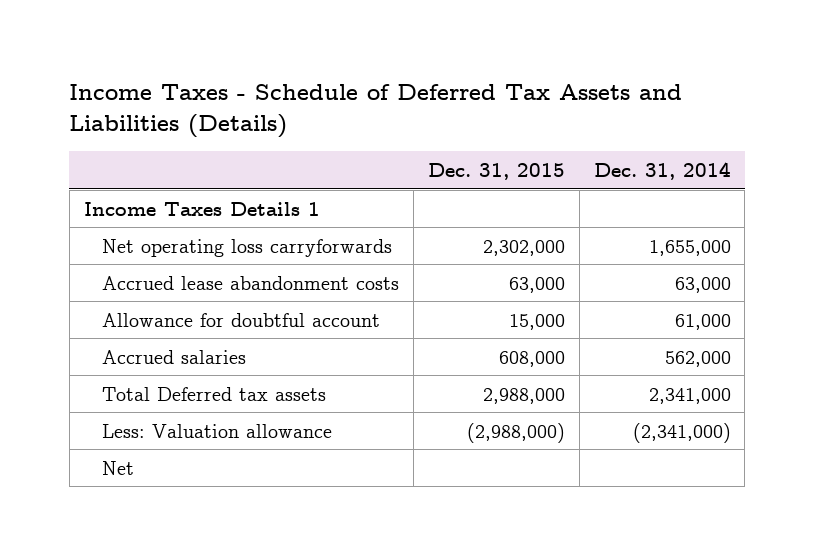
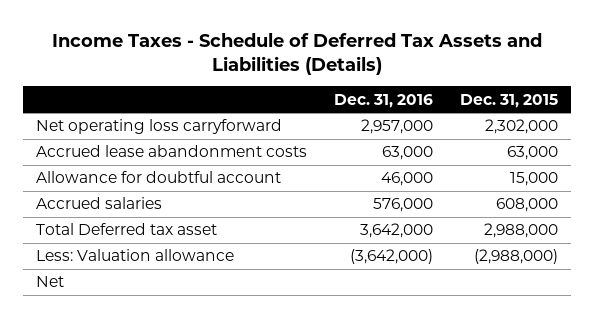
[593,161,731,180] Dec. 31, 2014 -> none
none -> [334,93,434,108] Dec. 31, 2016
[83,201,320,216] Income Taxes Details 1 -> none
[102,238,393,257] Net operating loss carryforwards -> [36,119,283,135] Net operating loss carryforward
[102,386,327,401] Total Deferred tax assets -> [36,223,218,236] Total Deferred tax asset

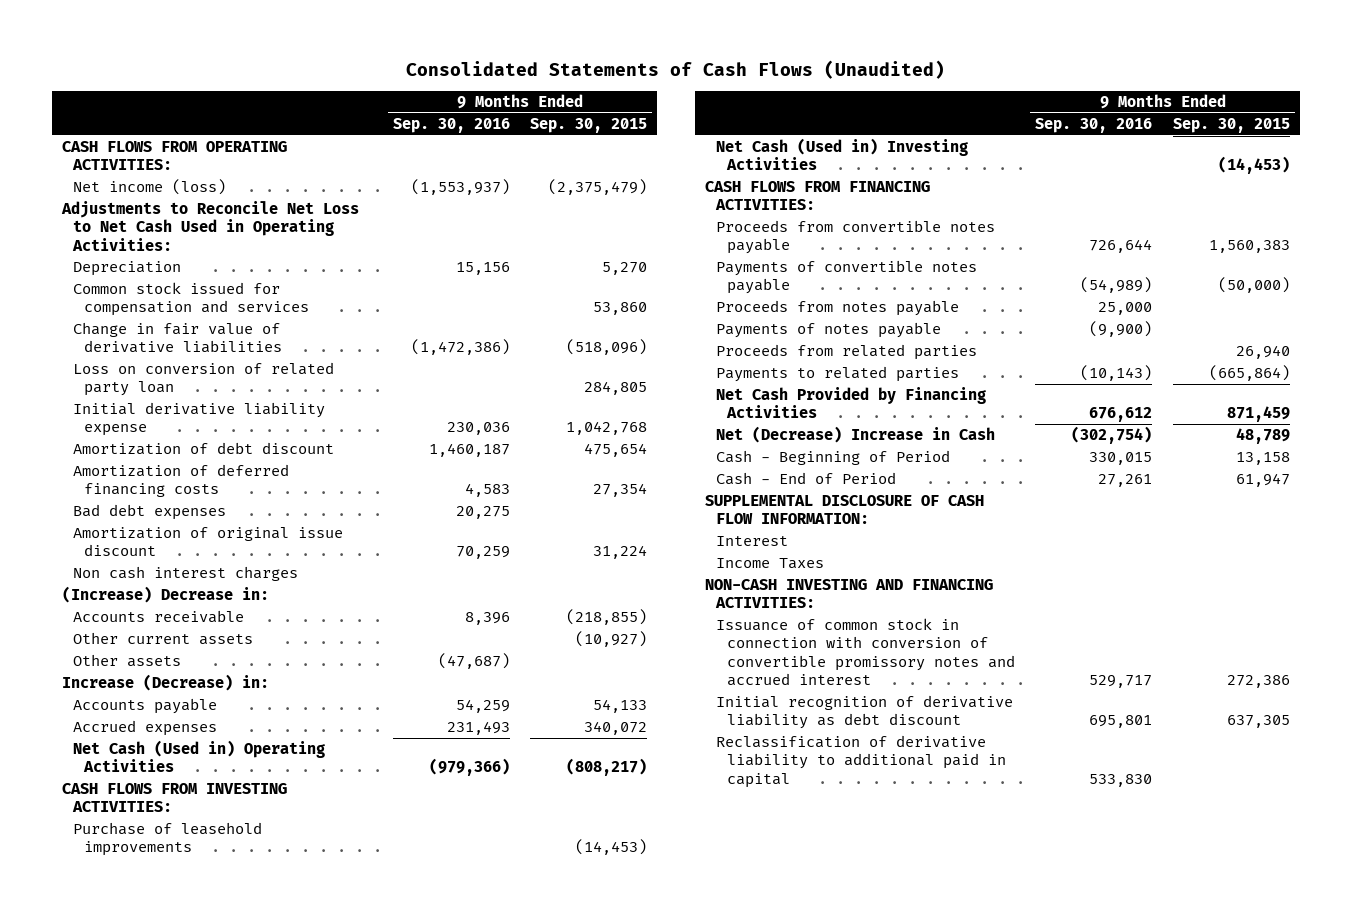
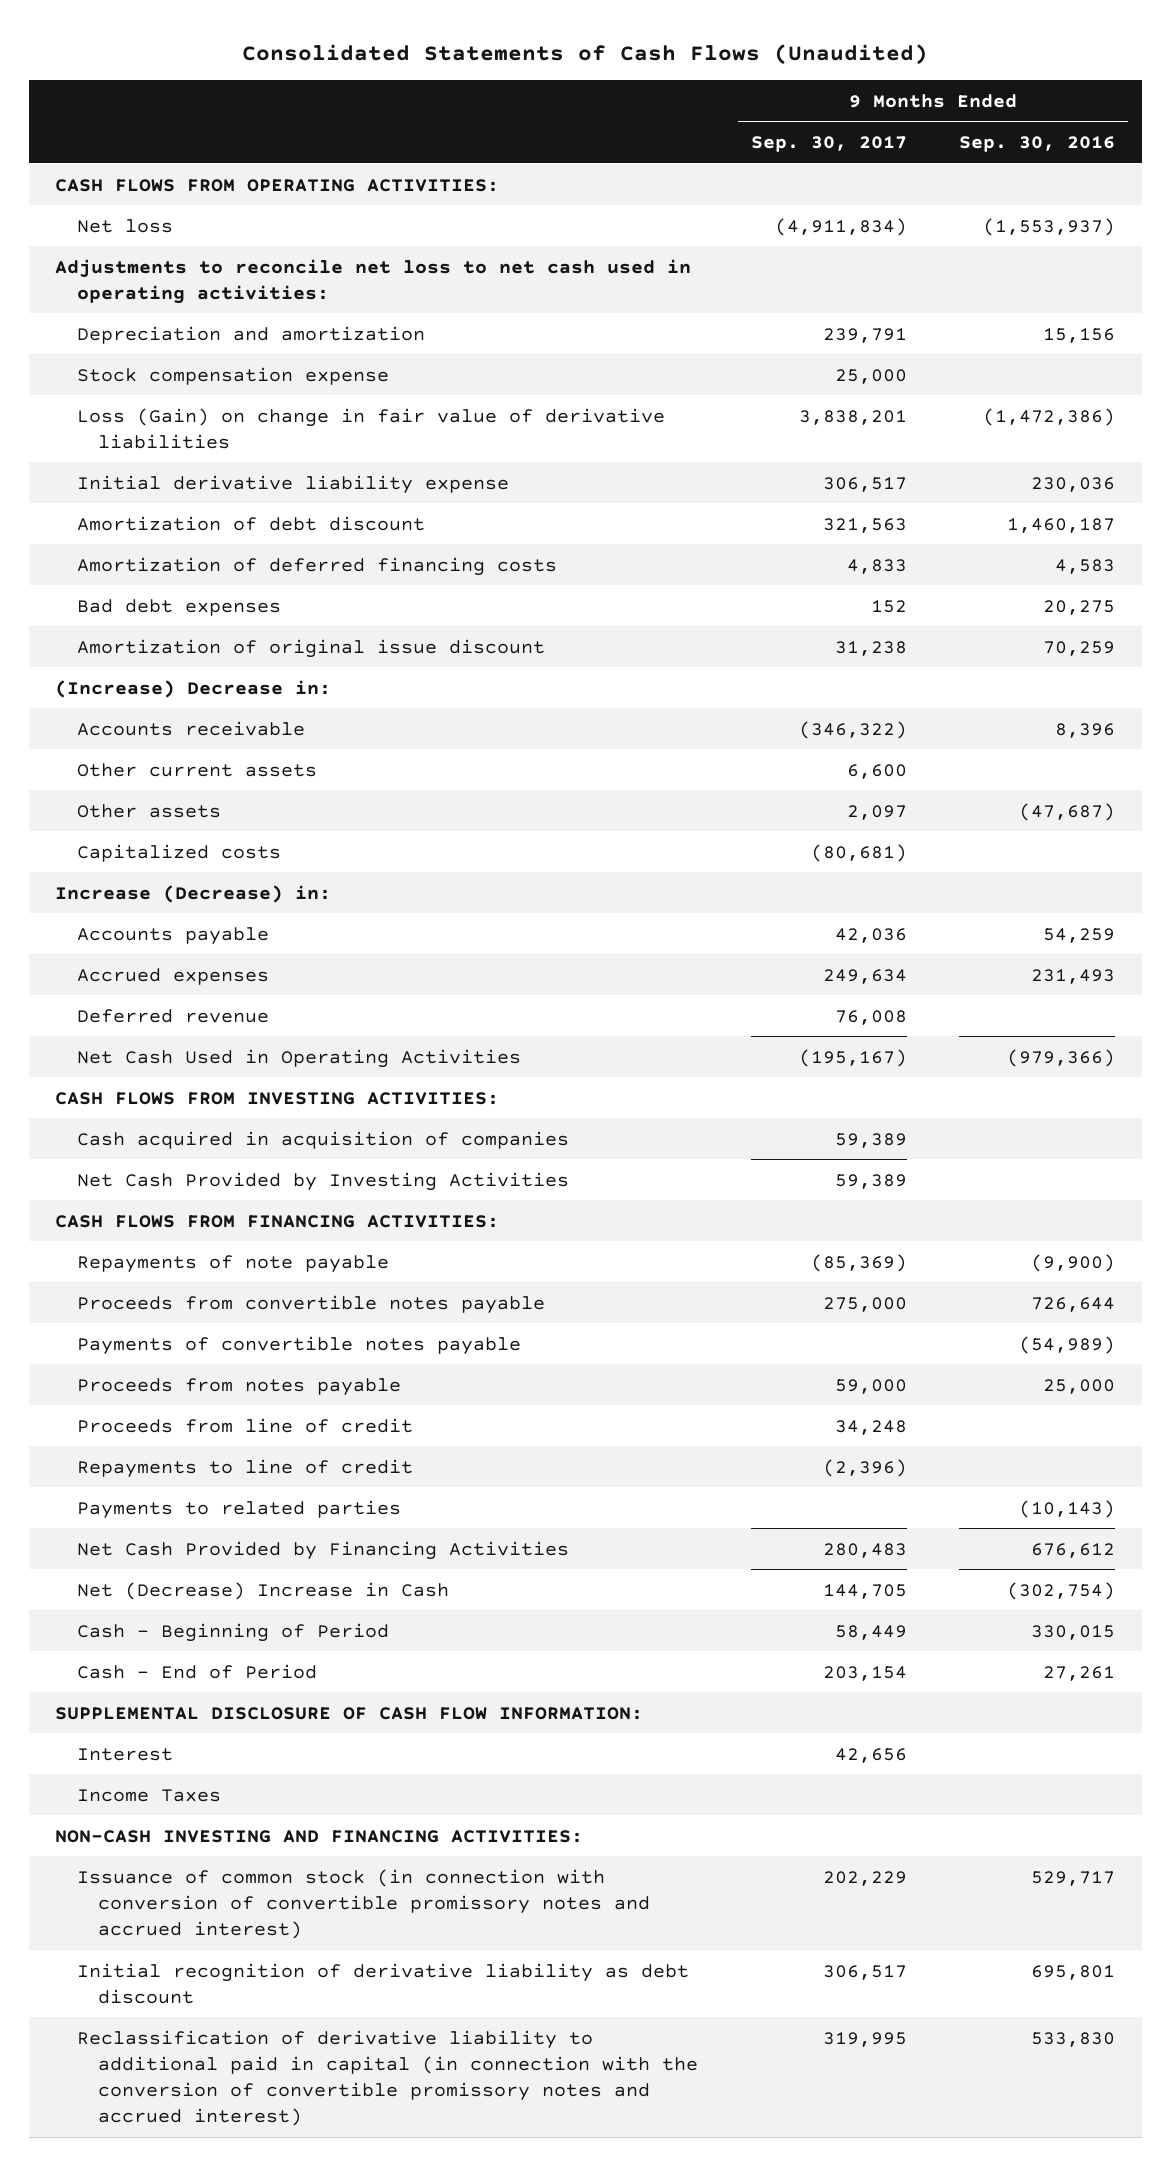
[530,118,648,134] Sep. 30, 2015 -> none
none -> [750,135,907,152] Sep. 30, 2017
[73,282,310,317] Common stock issued for compensation and services -> none
[73,362,335,397] Loss on conversion of related party loan -> none
[73,179,227,196] Net income (loss) -> [76,218,173,233] Net loss
[61,201,360,251] Adjustments to Reconcile Net Loss to Net Cash Used in Operating Activities: -> [54,258,691,304] Adjustments to reconcile net loss to net cash used in operating activities:
[73,261,182,277] Depreciation -> [76,325,425,344] Depreciation and amortization
none -> [76,366,389,385] Stock compensation expense
[73,322,283,354] Change in fair value of derivative liabilities -> [76,407,665,449] Loss (Gain) on change in fair value of derivative liabilities
[73,566,299,582] Non cash interest charges -> none
none -> [76,843,281,862] Capitalized costs
none -> [76,1008,269,1023] Deferred revenue
[73,740,326,773] Net Cash (Used in) Operating Activities -> [76,1048,521,1068] Net Cash Used in Operating Activities
[73,822,263,857] Purchase of leasehold improvements -> none
none -> [76,1130,569,1149] Cash acquired in acquisition of companies
[716,138,969,171] Net Cash (Used in) Investing Activities -> [76,1171,569,1191] Net Cash Provided by Investing Activities
none -> [76,1254,389,1273] Repayments of note payable
[716,322,942,339] Payments of notes payable -> none
[716,344,978,361] Proceeds from related parties -> none
none -> [76,1417,413,1433] Proceeds from line of credit
none -> [76,1458,413,1478] Repayments to line of credit
[716,618,1015,686] Issuance of common stock in connection with conversion of convertible promissory notes and accrued interest -> [76,1868,651,1939] Issuance of common stock (in connection with conversion of convertible promissory notes and accrued interest)
[716,735,1006,788] Reclassification of derivative liability to additional paid in capital -> [76,2029,699,2126] Reclassification of derivative liability to additional paid in capital (in connection with the conversion of convertible promissory notes and accrued interest)

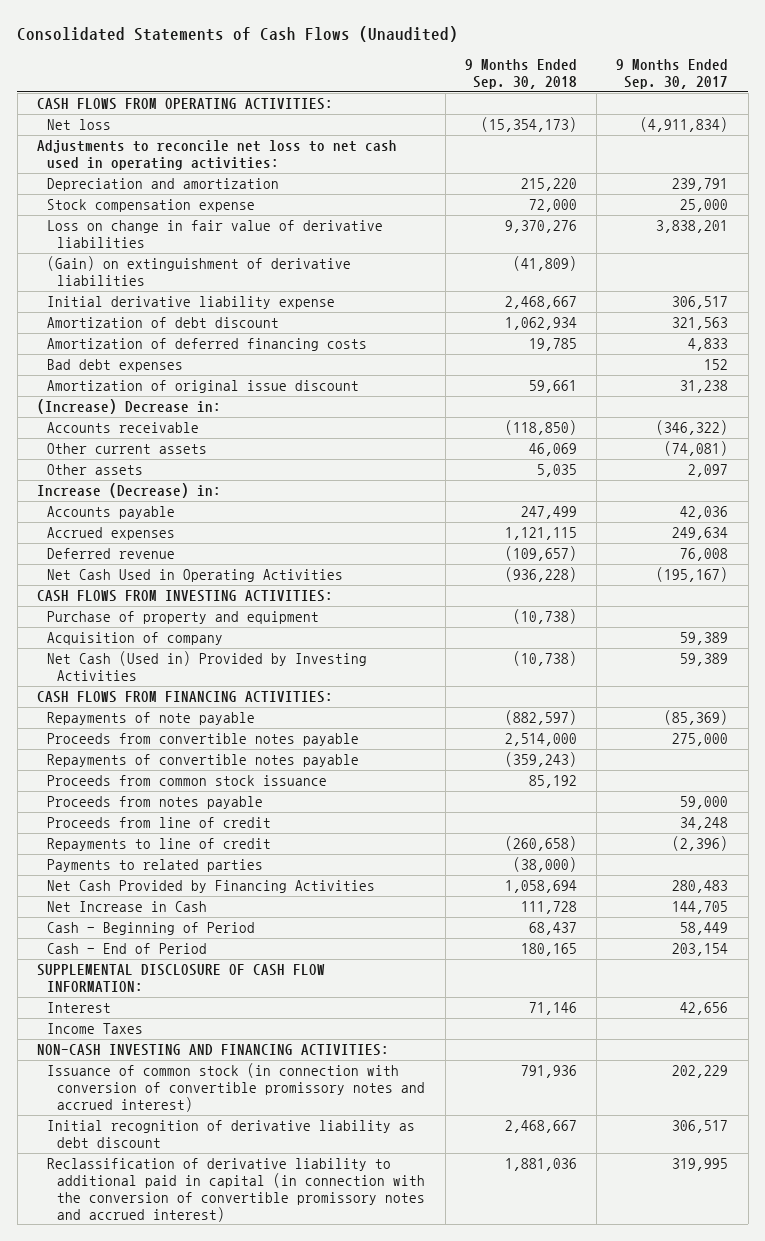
[959,135,1116,152] Sep. 30, 2016 -> none
none -> [464,58,577,89] 9 Months Ended Sep. 30, 2018
[76,407,665,449] Loss (Gain) on change in fair value of derivative liabilities -> [47,220,384,248] Loss on change in fair value of derivative liabilities
none -> [47,256,352,286] (Gain) on extinguishment of derivative liabilities
[846,763,907,779] 6,600 -> [664,441,729,457] (74,081)
[76,843,281,862] Capitalized costs -> none
none -> [47,611,320,625] Purchase of property and equipment
[76,1130,569,1149] Cash acquired in acquisition of companies -> [47,632,224,646] Acquisition of company
[76,1171,569,1191] Net Cash Provided by Investing Activities -> [47,651,368,681] Net Cash (Used in) Provided by Investing Activities
[76,1335,521,1355] Payments of convertible notes payable -> [47,754,360,768] Repayments of convertible notes payable
none -> [47,775,328,787] Proceeds from common stock issuance
[76,1581,449,1600] Net (Decrease) Increase in Cash -> [47,901,208,913] Net Increase in Cash

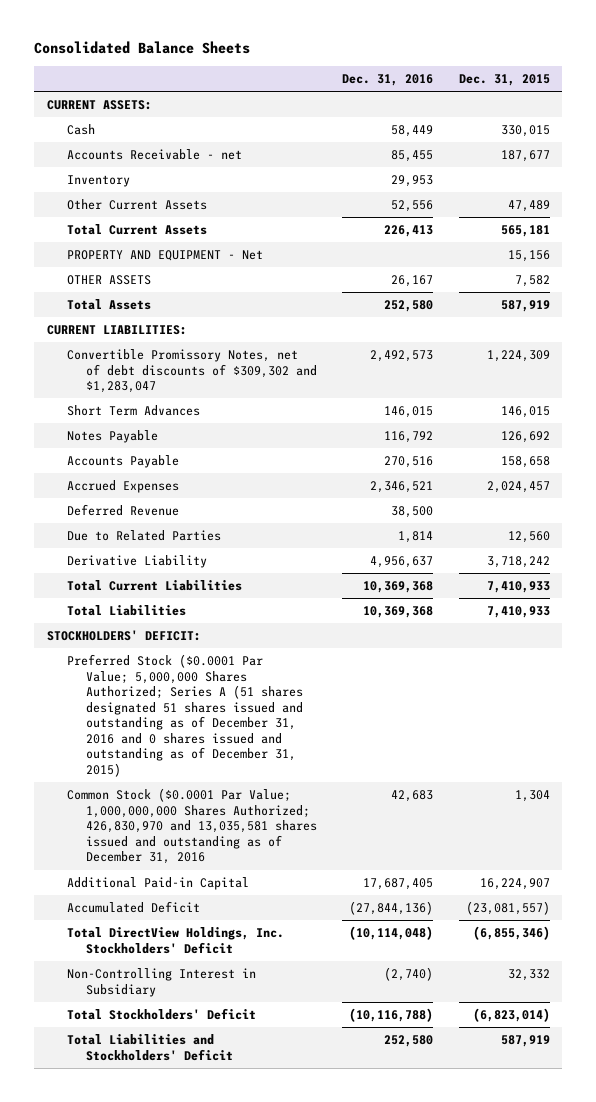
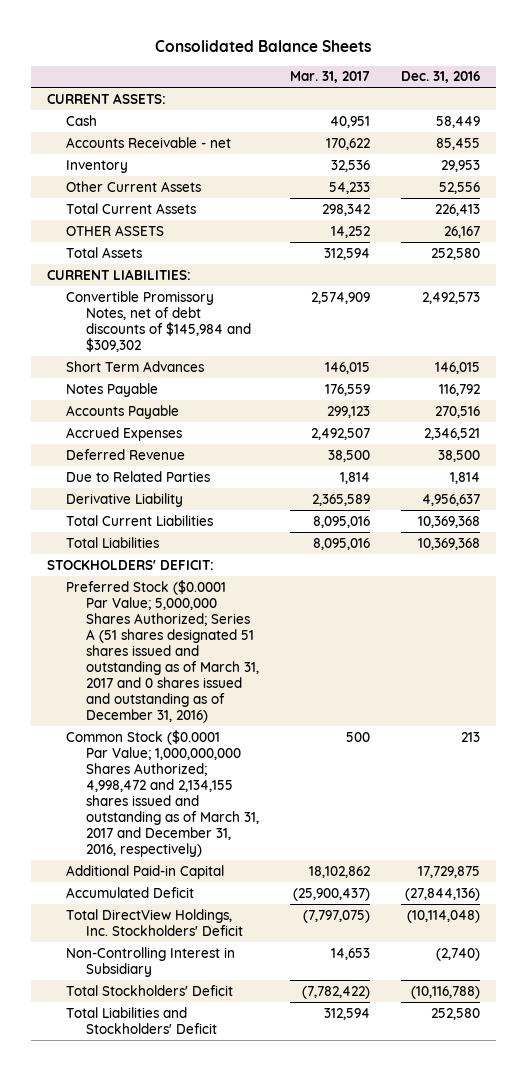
[458,73,550,86] Dec. 31, 2015 -> none
none -> [289,71,370,84] Mar. 31, 2017
[66,250,263,262] PROPERTY AND EQUIPMENT - Net -> none
[66,349,318,394] Convertible Promissory Notes, net of debt discounts of $309,302 and $1,283,047 -> [66,290,251,352] Convertible Promissory Notes, net of debt discounts of $145,984 and $309,302
[66,654,304,778] Preferred Stock ($0.0001 Par Value; 5,000,000 Shares Authorized; Series A (51 shares designated 51 shares issued and outstanding as of December 31, 2016 and 0 shares issued and outstanding as of December 31, 2015) -> [66,579,259,724] Preferred Stock ($0.0001 Par Value; 5,000,000 Shares Authorized; Series A (51 shares designated 51 shares issued and outstanding as of March 31, 2017 and 0 shares issued and outstanding as of December 31, 2016)
[66,788,318,865] Common Stock ($0.0001 Par Value; 1,000,000,000 Shares Authorized; 426,830,970 and 13,035,581 shares issued and outstanding as of December 31, 2016 -> [66,729,259,858] Common Stock ($0.0001 Par Value; 1,000,000,000 Shares Authorized; 4,998,472 and 2,134,155 shares issued and outstanding as of March 31, 2017 and December 31, 2016, respectively)
[391,790,434,803] 42,683 -> [460,731,480,742] 213
[363,878,434,891] 17,687,405 -> [417,865,480,878] 17,729,875

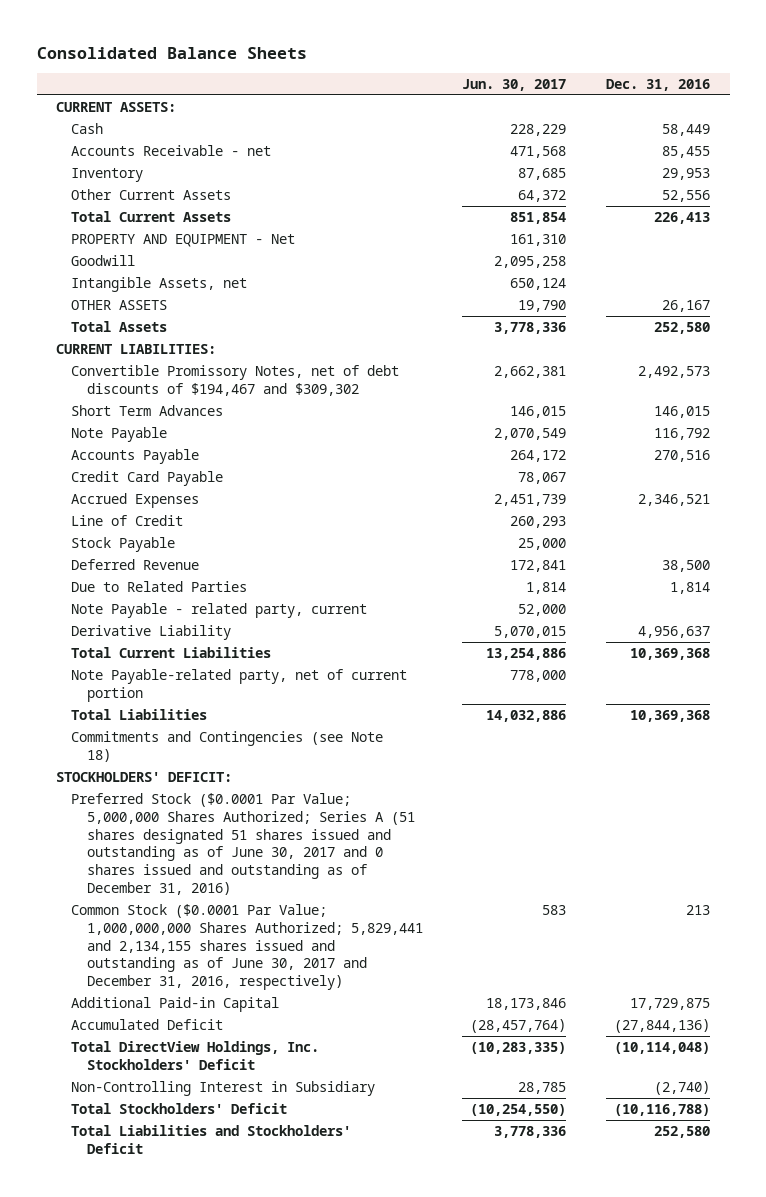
[289,71,370,84] Mar. 31, 2017 -> none
none -> [462,78,567,91] Jun. 30, 2017
none -> [71,234,296,248] PROPERTY AND EQUIPMENT - Net
none -> [71,255,136,267] Goodwill
none -> [71,277,248,293] Intangible Assets, net
[66,290,251,352] Convertible Promissory Notes, net of debt discounts of $145,984 and $309,302 -> [71,365,400,396] Convertible Promissory Notes, net of debt discounts of $194,467 and $309,302
[66,382,159,397] Notes Payable -> [71,427,168,443] Note Payable
none -> [71,471,224,487] Credit Card Payable
none -> [71,515,184,527] Line of Credit
none -> [71,537,176,553] Stock Payable
none -> [71,603,368,619] Note Payable - related party, current
none -> [71,669,408,702] Note Payable-related party, net of current portion
none -> [71,731,384,762] Commitments and Contingencies (see Note 18)
[66,579,259,724] Preferred Stock ($0.0001 Par Value; 5,000,000 Shares Authorized; Series A (51 shares designated 51 shares issued and outstanding as of March 31, 2017 and 0 shares issued and outstanding as of December 31, 2016) -> [71,793,415,895] Preferred Stock ($0.0001 Par Value; 5,000,000 Shares Authorized; Series A (51 shares designated 51 shares issued and outstanding as of June 30, 2017 and 0 shares issued and outstanding as of December 31, 2016)
[66,729,259,858] Common Stock ($0.0001 Par Value; 1,000,000,000 Shares Authorized; 4,998,472 and 2,134,155 shares issued and outstanding as of March 31, 2017 and December 31, 2016, respectively) -> [71,904,423,991] Common Stock ($0.0001 Par Value; 1,000,000,000 Shares Authorized; 5,829,441 and 2,134,155 shares issued and outstanding as of June 30, 2017 and December 31, 2016, respectively)

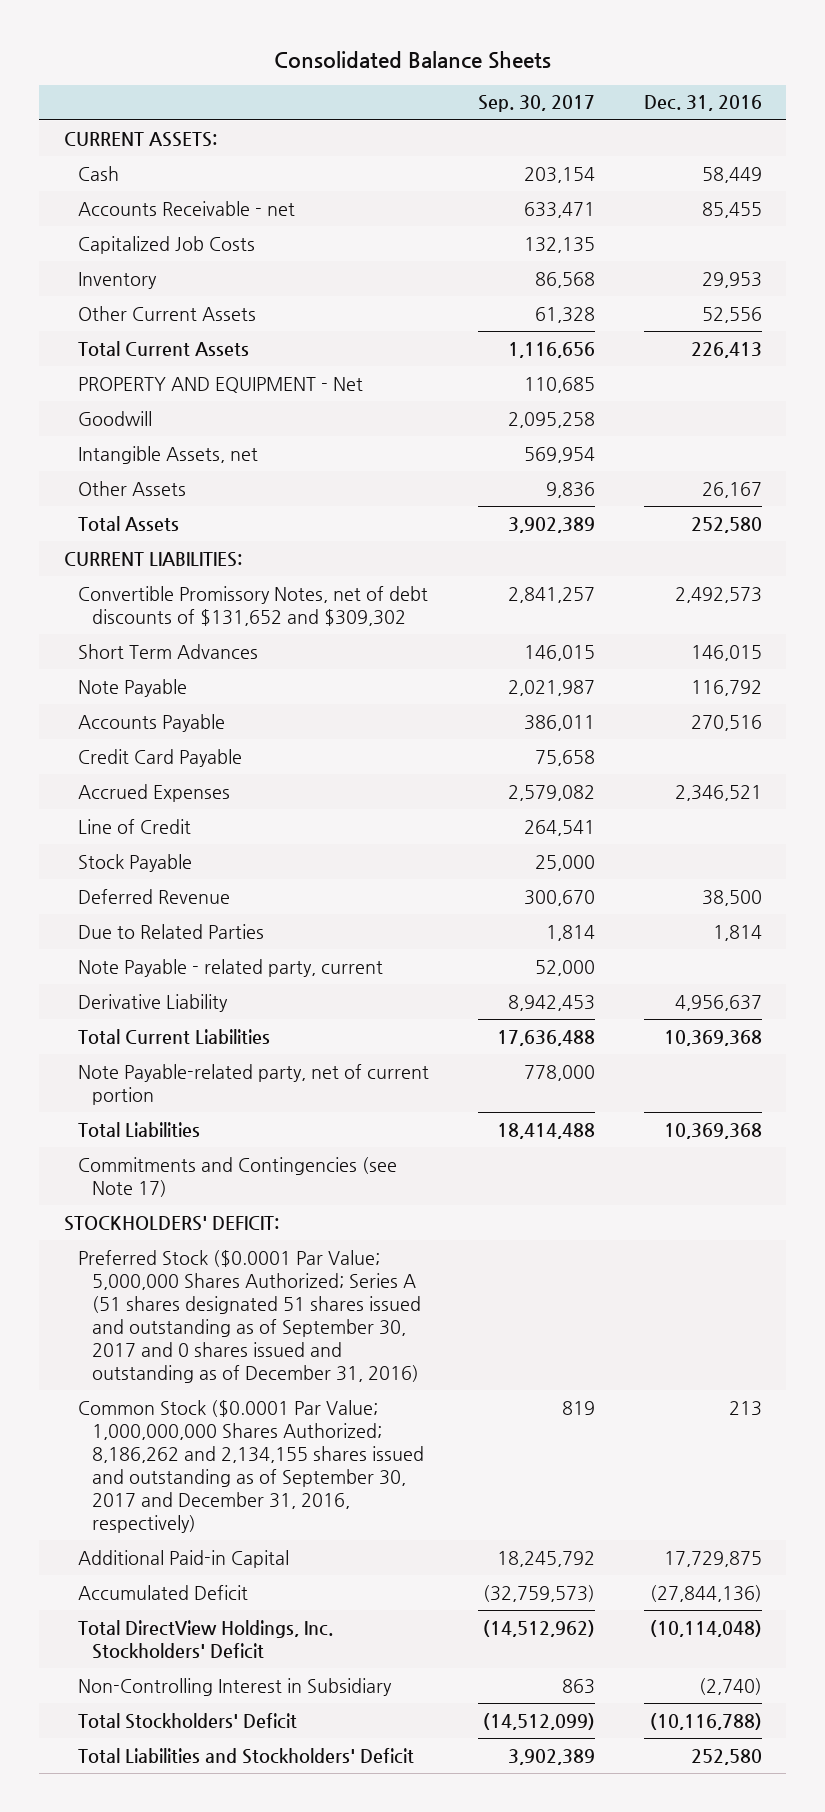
[462,78,567,91] Jun. 30, 2017 -> none
none -> [477,95,595,113] Sep. 30, 2017
none -> [77,235,255,254] Capitalized Job Costs
[71,300,168,311] OTHER ASSETS -> [77,480,186,496] Other Assets
[71,365,400,396] Convertible Promissory Notes, net of debt discounts of $194,467 and $309,302 -> [77,585,428,626] Convertible Promissory Notes, net of debt discounts of $131,652 and $309,302
[71,731,384,762] Commitments and Contingencies (see Note 18) -> [77,1156,397,1197] Commitments and Contingencies (see Note 17)
[71,793,415,895] Preferred Stock ($0.0001 Par Value; 5,000,000 Shares Authorized; Series A (51 shares designated 51 shares issued and outstanding as of June 30, 2017 and 0 shares issued and outstanding as of December 31, 2016) -> [77,1249,422,1384] Preferred Stock ($0.0001 Par Value; 5,000,000 Shares Authorized; Series A (51 shares designated 51 shares issued and outstanding as of September 30, 2017 and 0 shares issued and outstanding as of December 31, 2016)
[71,904,423,991] Common Stock ($0.0001 Par Value; 1,000,000,000 Shares Authorized; 5,829,441 and 2,134,155 shares issued and outstanding as of June 30, 2017 and December 31, 2016, respectively) -> [77,1399,425,1534] Common Stock ($0.0001 Par Value; 1,000,000,000 Shares Authorized; 8,186,262 and 2,134,155 shares issued and outstanding as of September 30, 2017 and December 31, 2016, respectively)

